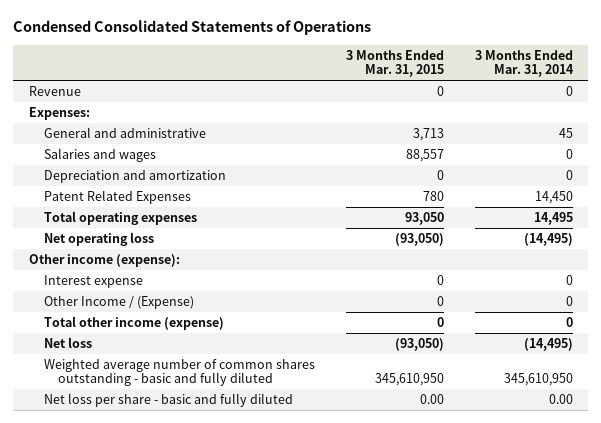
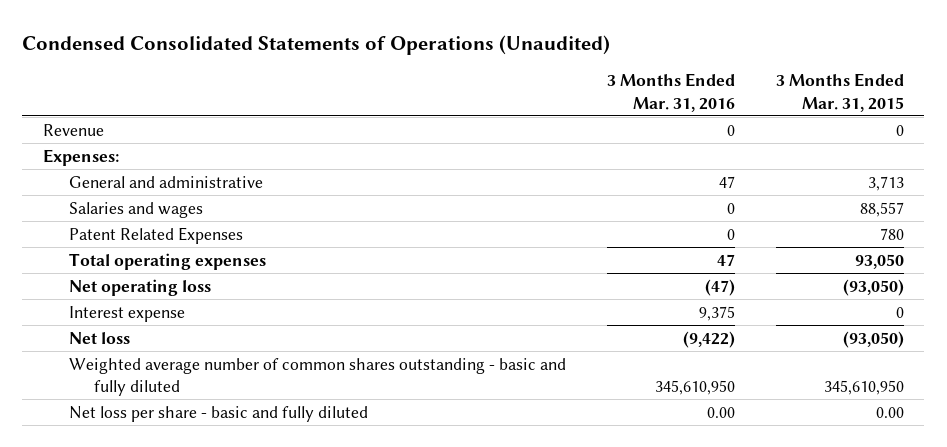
[13,20,372,36] Condensed Consolidated Statements of Operations -> [22,34,611,55] Condensed Consolidated Statements of Operations (Unaudited)
[474,49,574,78] 3 Months Ended Mar. 31, 2014 -> none
none -> [606,73,735,112] 3 Months Ended Mar. 31, 2016
[43,169,226,183] Depreciation and amortization -> none
[28,253,180,267] Other income (expense): -> none
[43,295,194,309] Other Income / (Expense) -> none
[43,315,224,330] Total other income (expense) -> none

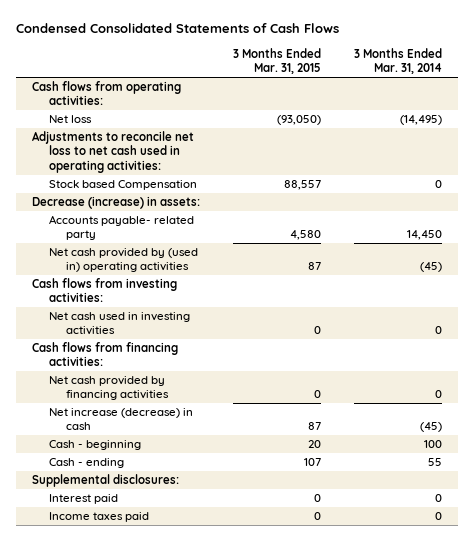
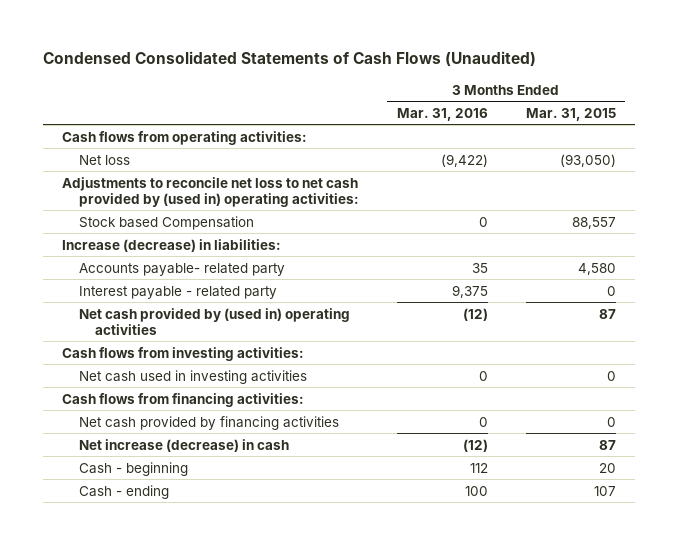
[15,23,339,34] Condensed Consolidated Statements of Cash Flows -> [43,51,537,68] Condensed Consolidated Statements of Cash Flows (Unaudited)
[353,47,442,75] 3 Months Ended Mar. 31, 2014 -> none
none -> [396,107,488,121] Mar. 31, 2016
[31,130,194,173] Adjustments to reconcile net loss to net cash used in operating activities: -> [62,176,359,207] Adjustments to reconcile net loss to net cash provided by (used in) operating activities:
[31,195,200,209] Decrease (increase) in assets: -> [62,238,282,252] Increase (decrease) in liabilities:
none -> [78,285,277,299] Interest payable - related party
[31,473,179,487] Supplemental disclosures: -> none
[49,493,119,504] Interest paid -> none
[49,511,150,522] Income taxes paid -> none

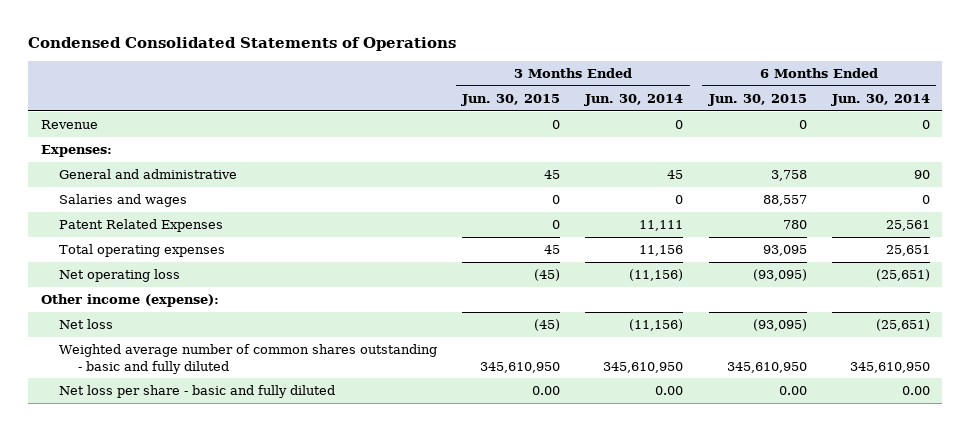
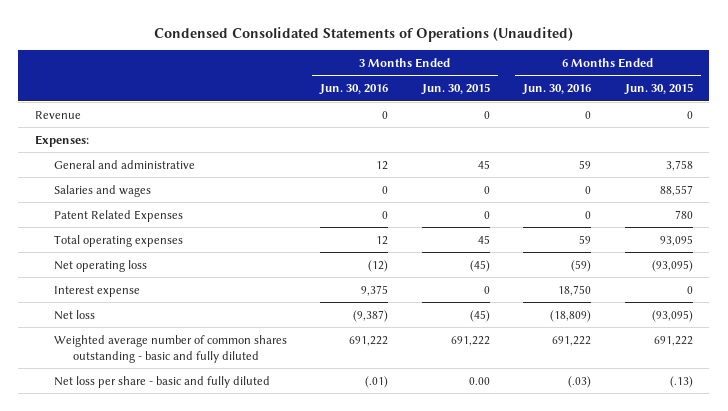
[28,36,457,51] Condensed Consolidated Statements of Operations -> [153,26,573,42] Condensed Consolidated Statements of Operations (Unaudited)
[584,93,684,106] Jun. 30, 2014 -> none
[830,93,930,106] Jun. 30, 2014 -> none
none -> [319,84,389,96] Jun. 30, 2016
none -> [522,84,592,96] Jun. 30, 2016
[40,294,219,308] Other income (expense): -> none
none -> [53,285,140,297] Interest expense
[480,361,561,373] 345,610,950 -> [450,335,490,346] 691,222
[726,361,807,373] 345,610,950 -> [653,335,693,346] 691,222
[778,386,807,396] 0.00 -> [669,375,693,388] (.13)

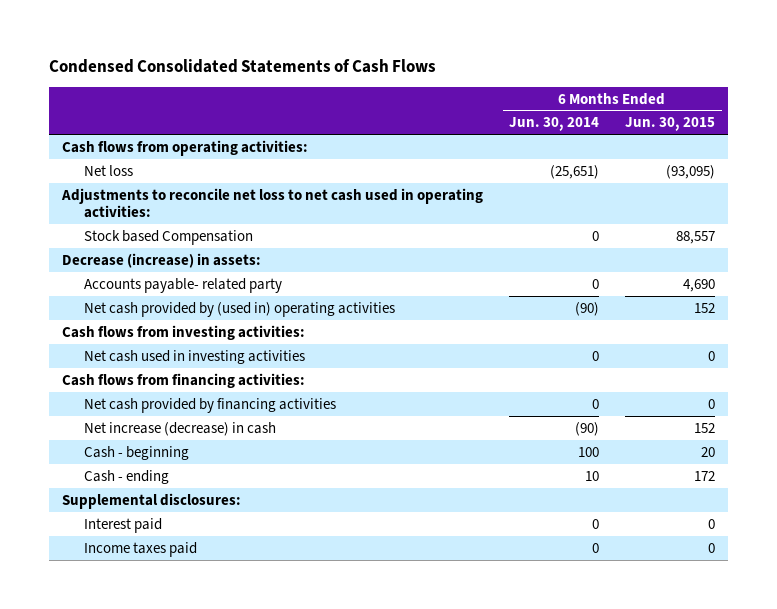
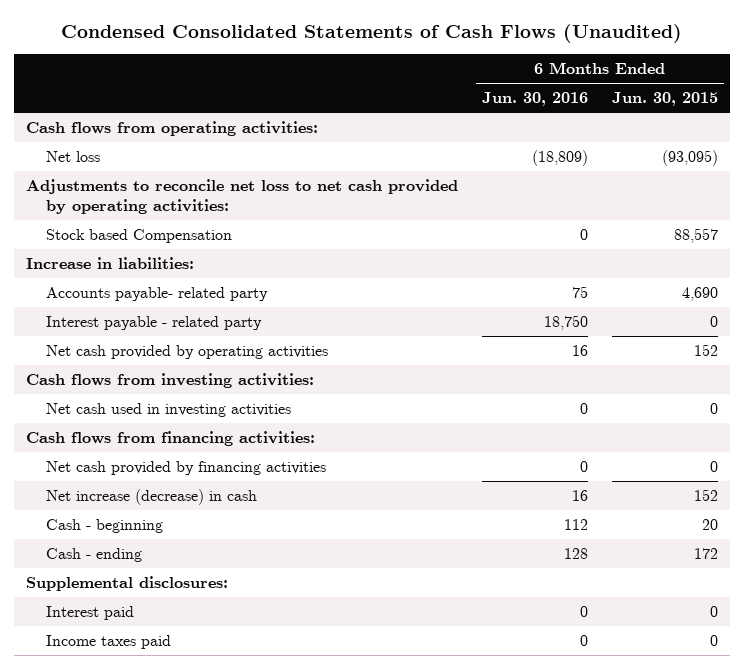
[48,58,436,73] Condensed Consolidated Statements of Cash Flows -> [60,24,682,44] Condensed Consolidated Statements of Cash Flows (Unaudited)
[509,117,600,132] Jun. 30, 2014 -> none
none -> [481,92,588,107] Jun. 30, 2016
[60,187,483,219] Adjustments to reconcile net loss to net cash used in operating activities: -> [25,178,458,215] Adjustments to reconcile net loss to net cash provided by operating activities:
[61,252,261,268] Decrease (increase) in assets: -> [25,256,194,269] Increase in liabilities:
none -> [45,315,262,330] Interest payable - related party
[83,301,395,317] Net cash provided by (used in) operating activities -> [45,344,328,359] Net cash provided by operating activities

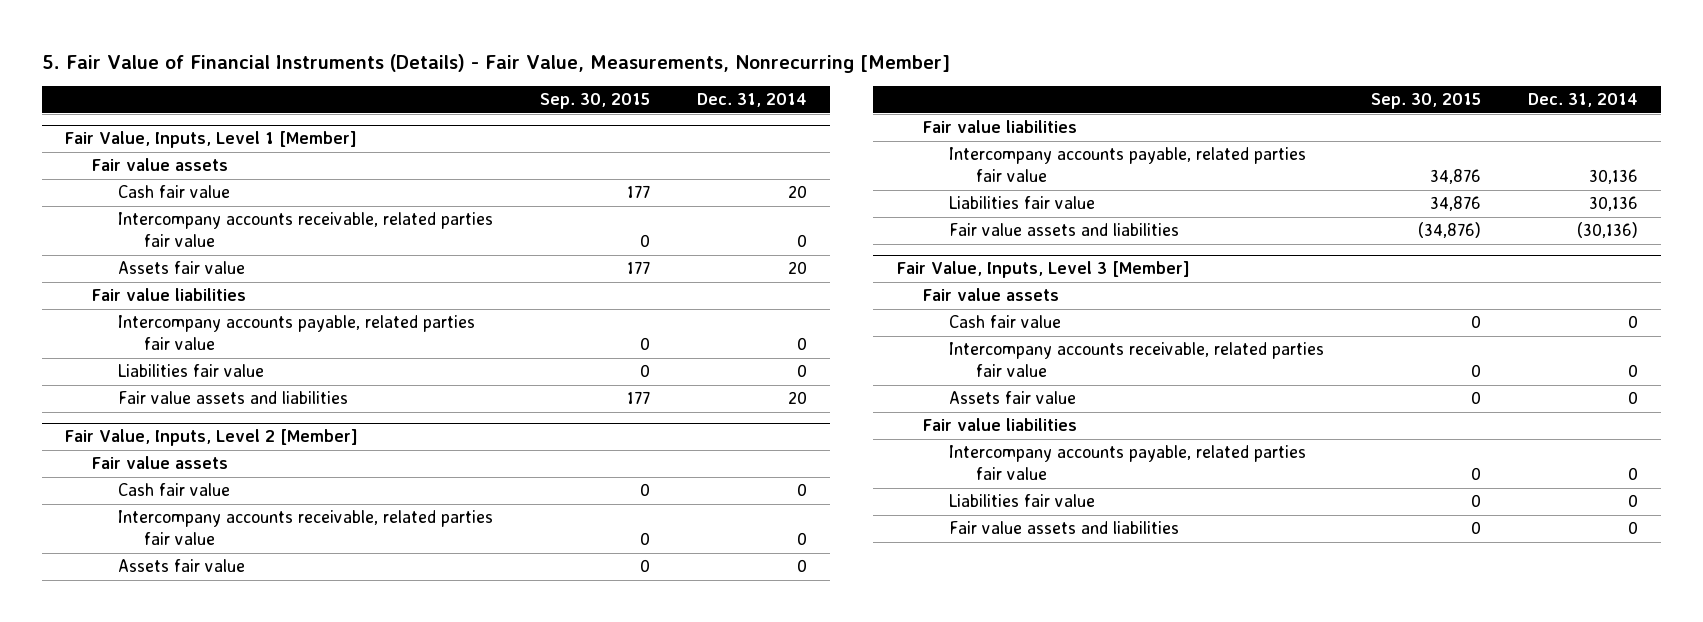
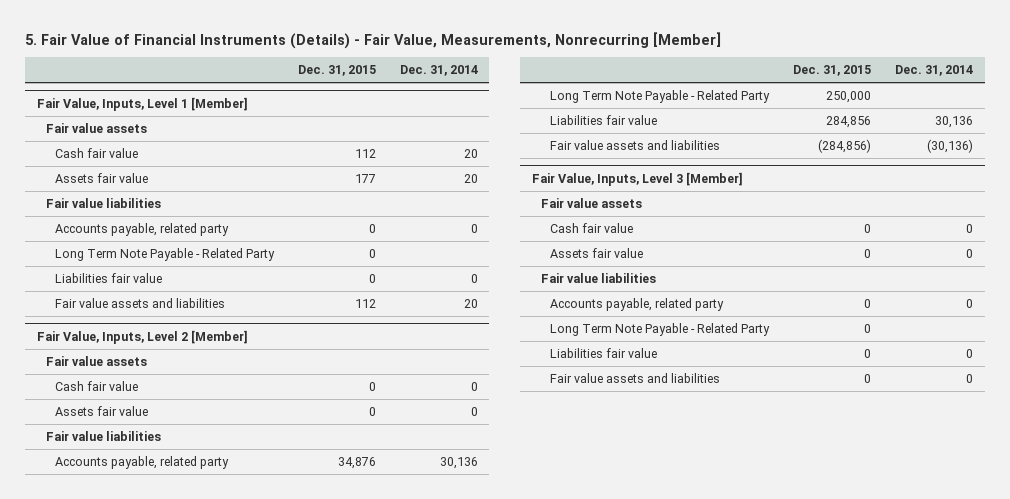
[539,93,650,110] Sep. 30, 2015 -> none
none -> [297,64,376,76] Dec. 31, 2015
[117,212,493,248] Intercompany accounts receivable, related parties fair value -> none
[117,315,475,351] Intercompany accounts payable, related parties fair value -> [55,222,230,236] Accounts payable, related party
none -> [55,247,276,261] Long Term Note Payable - Related Party
[117,510,493,546] Intercompany accounts receivable, related parties fair value -> none
[949,147,1307,183] Intercompany accounts payable, related parties fair value -> [55,455,230,469] Accounts payable, related party
none -> [550,89,771,103] Long Term Note Payable - Related Party
[949,342,1325,378] Intercompany accounts receivable, related parties fair value -> none
[949,445,1307,481] Intercompany accounts payable, related parties fair value -> [550,297,725,311] Accounts payable, related party
none -> [550,322,771,336] Long Term Note Payable - Related Party

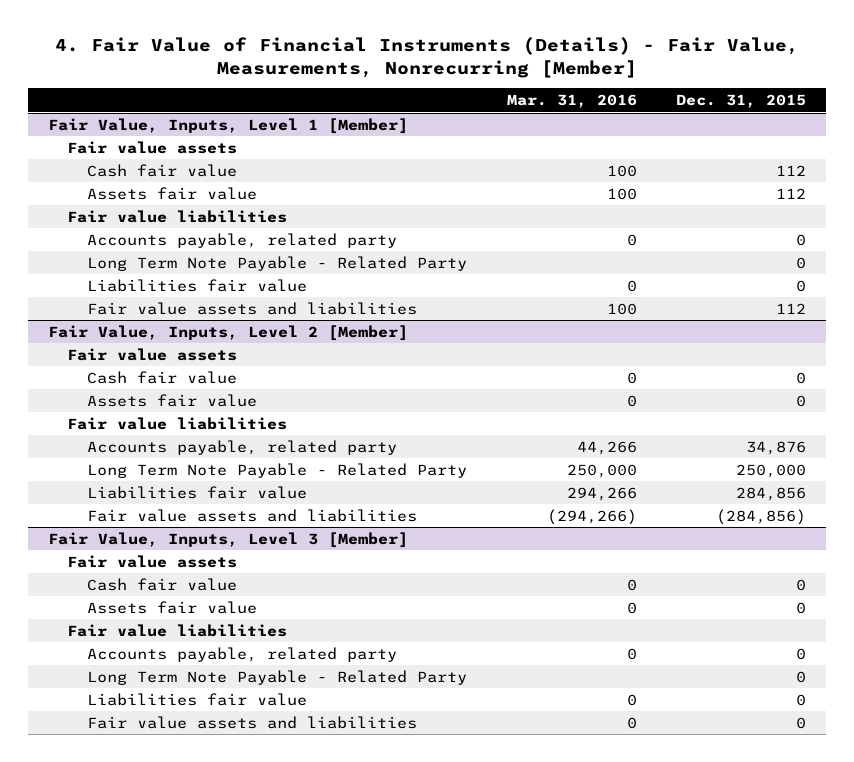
[25,31,722,49] 5. Fair Value of Financial Instruments (Details) - Fair Value, Measurements, Nonrecurring [Member] -> [55,36,800,78] 4. Fair Value of Financial Instruments (Details) - Fair Value, Measurements, Nonrecurring [Member]
[399,64,478,76] Dec. 31, 2014 -> none
none -> [506,94,637,109] Mar. 31, 2016
[354,173,376,183] 177 -> [776,187,807,199] 112

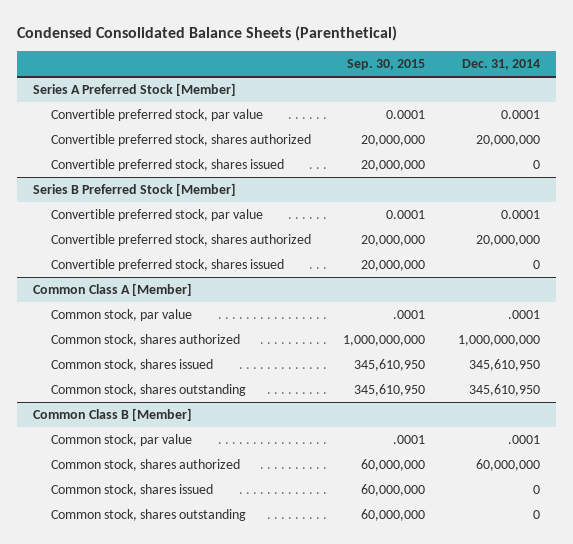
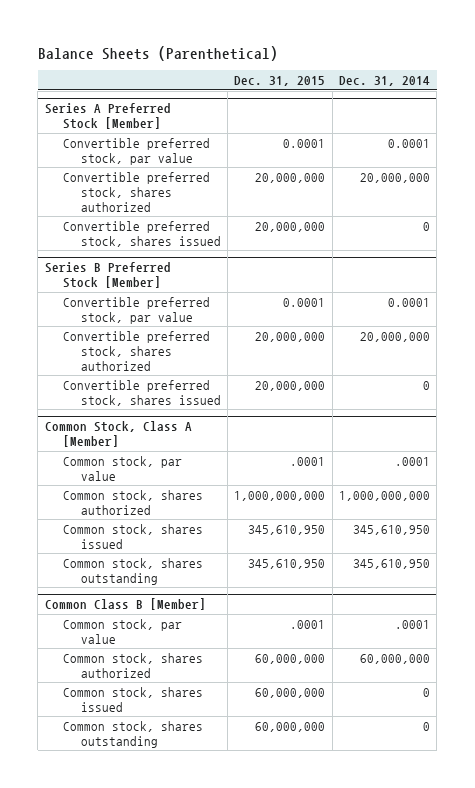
[17,25,398,41] Condensed Consolidated Balance Sheets (Parenthetical) -> [37,45,278,61] Balance Sheets (Parenthetical)
[347,58,426,70] Sep. 30, 2015 -> none
none -> [234,75,326,86] Dec. 31, 2015
[33,282,193,296] Common Class A [Member] -> [44,421,192,448] Common Stock, Class A [Member]

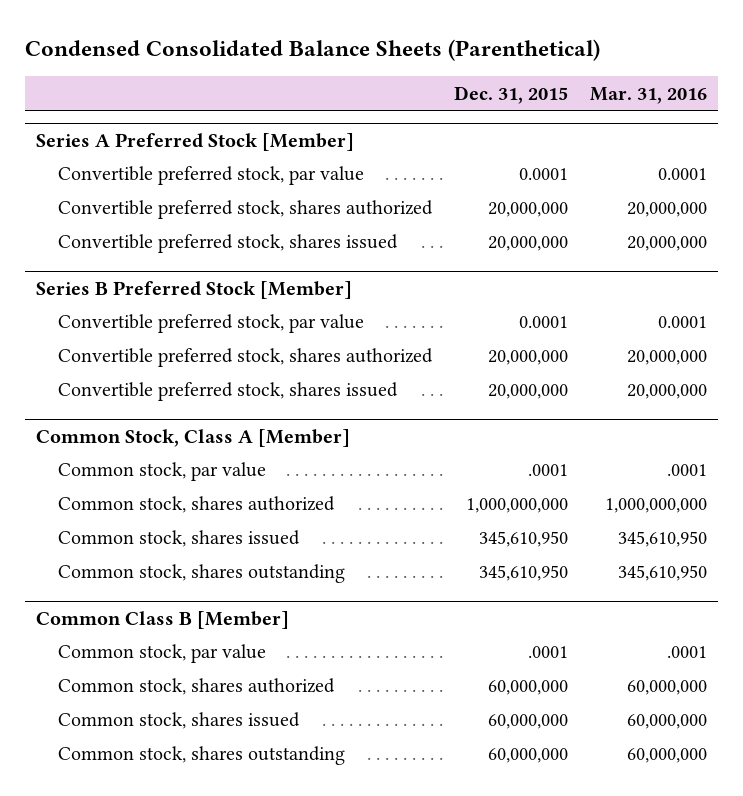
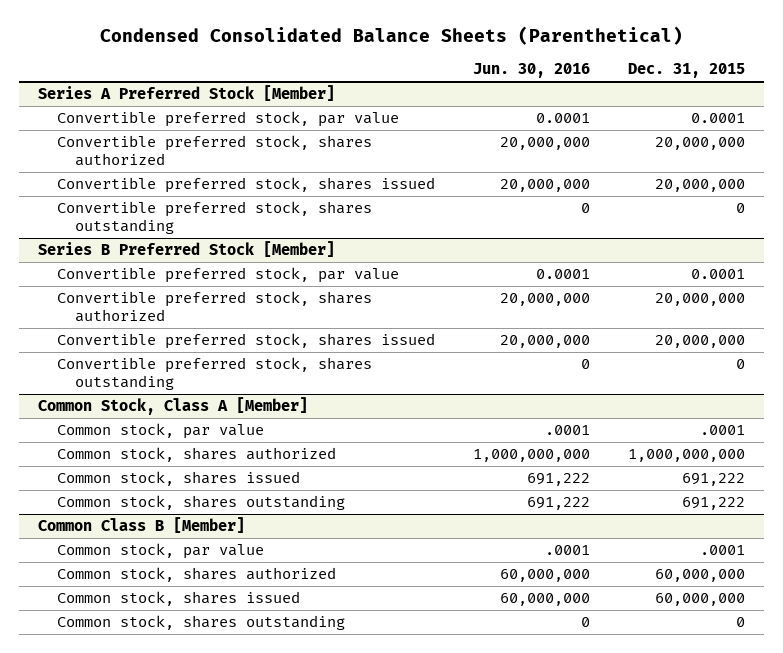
[590,86,708,104] Mar. 31, 2016 -> none
none -> [472,63,590,79] Jun. 30, 2016
none -> [56,201,372,235] Convertible preferred stock, shares outstanding
none -> [56,357,372,391] Convertible preferred stock, shares outstanding
[479,531,569,548] 345,610,950 -> [682,473,746,487] 691,222
[479,565,569,582] 345,610,950 -> [682,497,746,511] 691,222
[488,748,569,764] 60,000,000 -> [736,617,746,628] 0

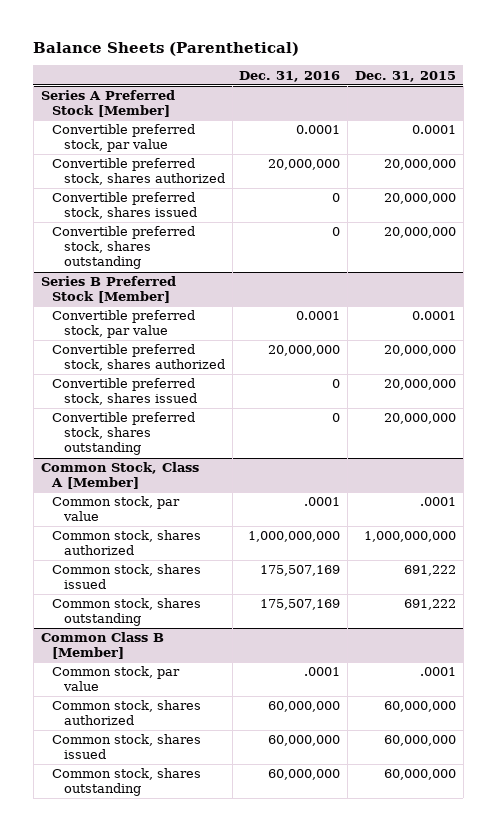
[99,26,683,46] Condensed Consolidated Balance Sheets (Parenthetical) -> [33,41,300,56] Balance Sheets (Parenthetical)
[472,63,590,79] Jun. 30, 2016 -> none
none -> [239,70,341,82] Dec. 31, 2016
[736,203,746,214] 0 -> [384,227,457,239] 20,000,000
[736,359,746,370] 0 -> [384,413,457,425] 20,000,000
[736,617,746,628] 0 -> [384,769,457,781] 60,000,000

